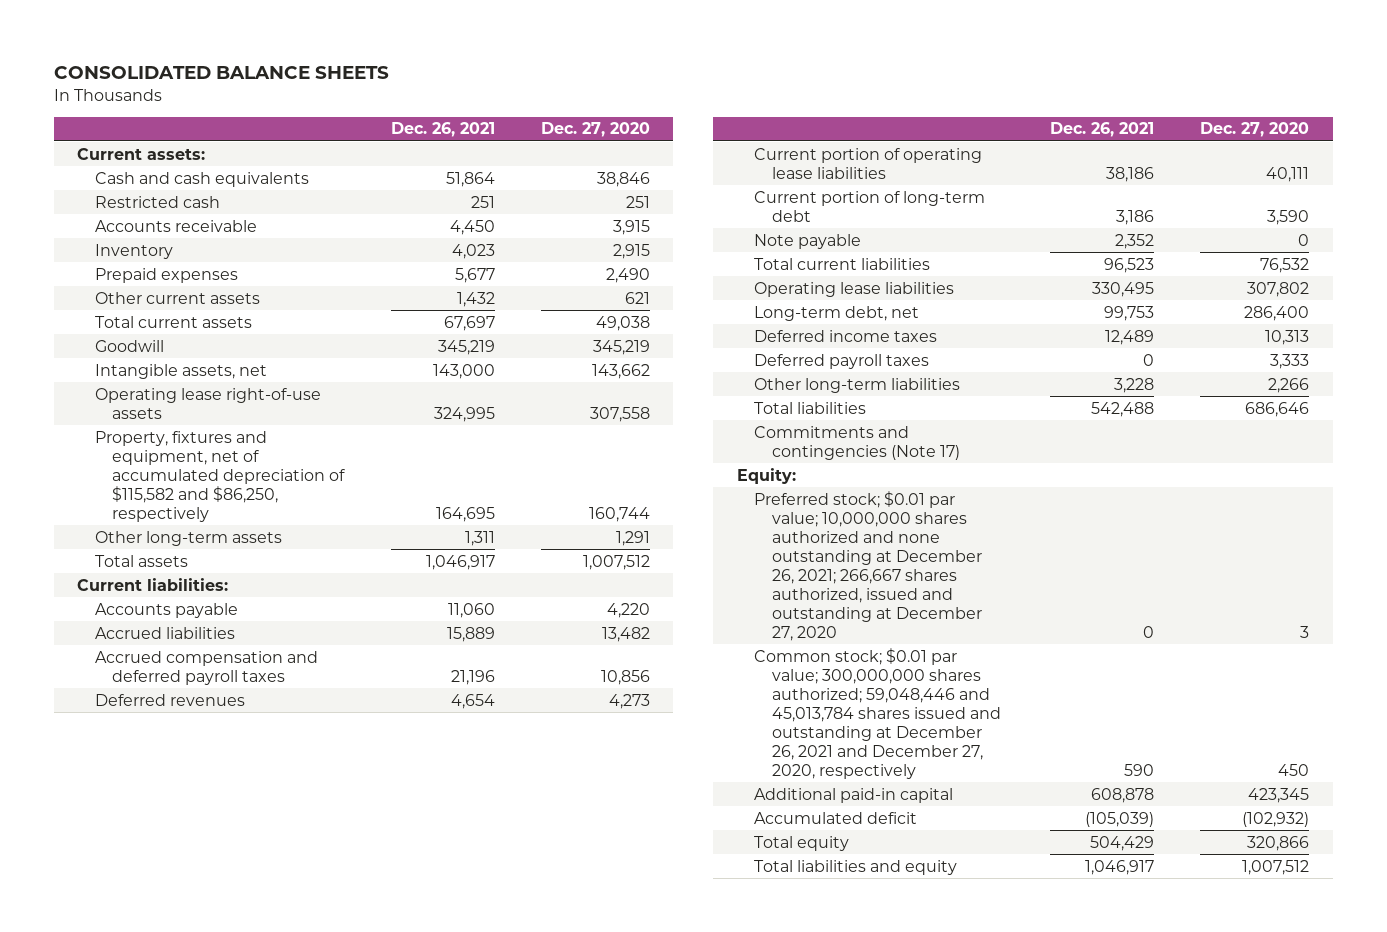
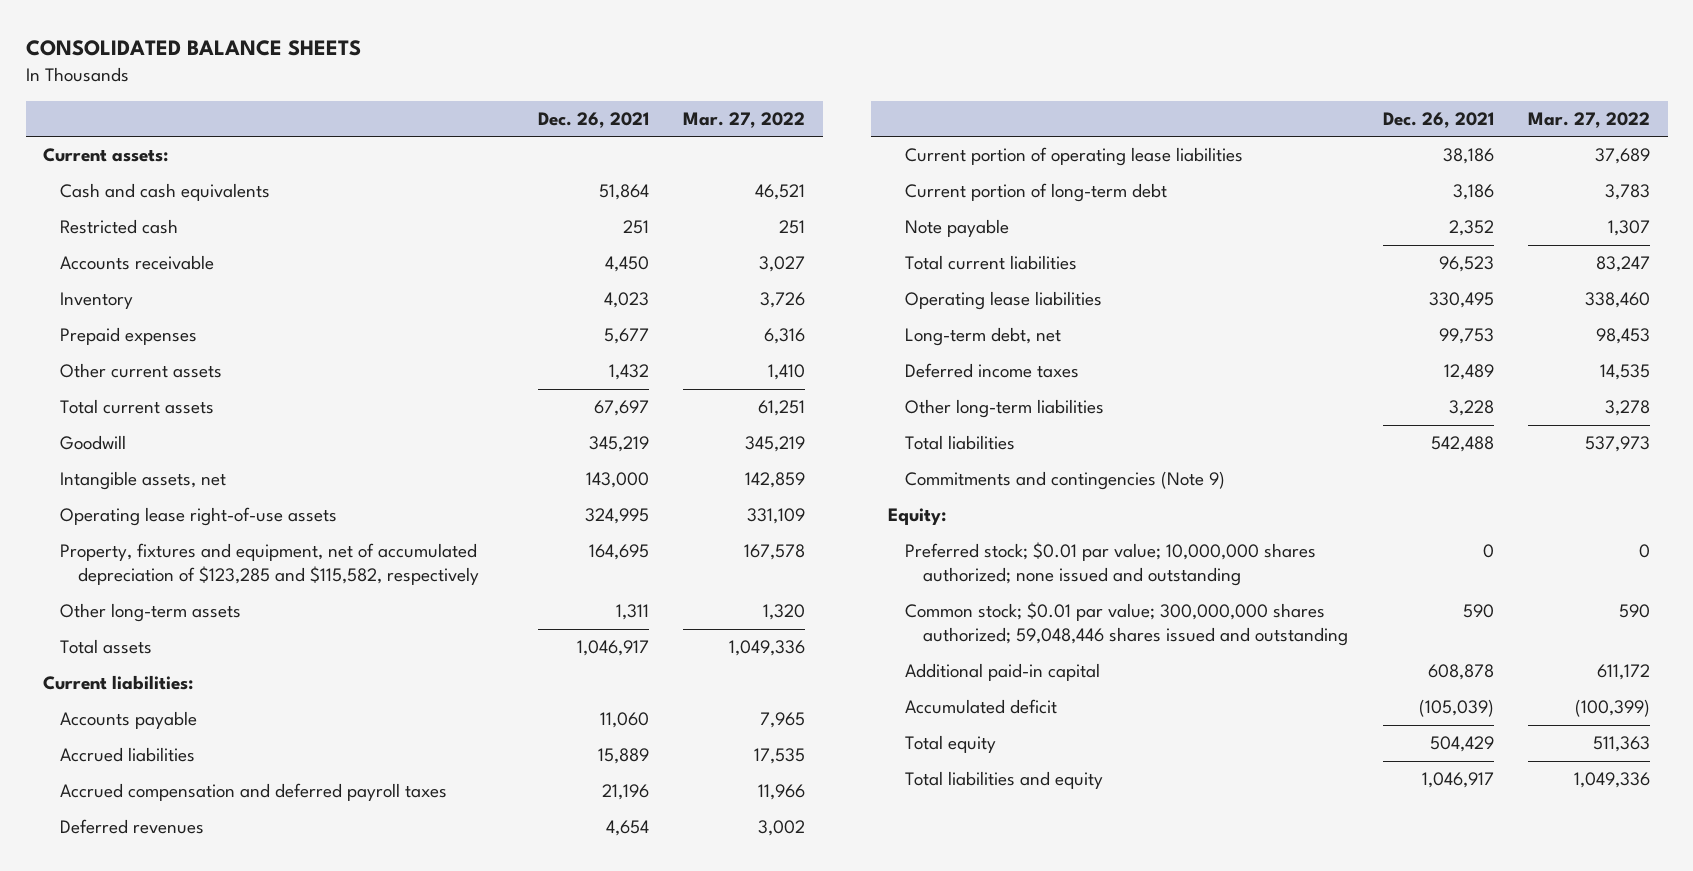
[541,122,651,138] Dec. 27, 2020 -> none
none -> [683,111,806,128] Mar. 27, 2022
[94,430,346,522] Property, fixtures and equipment, net of accumulated depreciation of $115,582 and $86,250, respectively -> [60,543,479,586] Property, fixtures and equipment, net of accumulated depreciation of $123,285 and $115,582, respectively
[754,353,930,369] Deferred payroll taxes -> none
[754,425,960,460] Commitments and contingencies (Note 17) -> [905,471,1226,491] Commitments and contingencies (Note 9)
[754,490,982,641] Preferred stock; $0.01 par value; 10,000,000 shares authorized and none outstanding at December 26, 2021; 266,667 shares authorized, issued and outstanding at December 27, 2020 -> [905,542,1317,587] Preferred stock; $0.01 par value; 10,000,000 shares authorized; none issued and outstanding
[754,647,1001,779] Common stock; $0.01 par value; 300,000,000 shares authorized; 59,048,446 and 45,013,784 shares issued and outstanding at December 26, 2021 and December 27, 2020, respectively -> [905,602,1348,647] Common stock; $0.01 par value; 300,000,000 shares authorized; 59,048,446 shares issued and outstanding

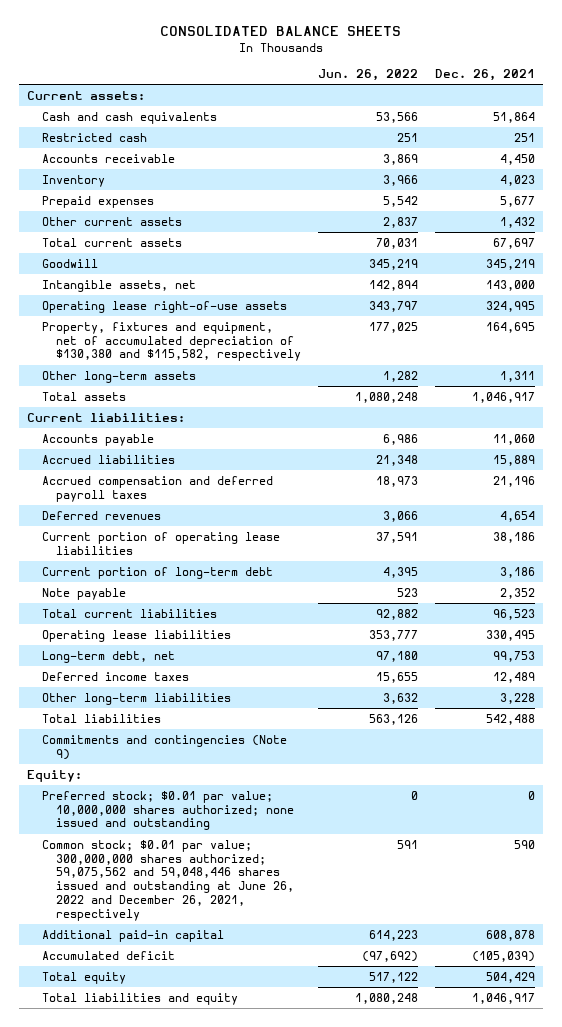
[683,111,806,128] Mar. 27, 2022 -> none
none -> [317,69,418,82] Jun. 26, 2022
[60,543,479,586] Property, fixtures and equipment, net of accumulated depreciation of $123,285 and $115,582, respectively -> [41,322,301,362] Property, fixtures and equipment, net of accumulated depreciation of $130,380 and $115,582, respectively
[905,602,1348,647] Common stock; $0.01 par value; 300,000,000 shares authorized; 59,048,446 shares issued and outstanding -> [41,840,294,921] Common stock; $0.01 par value; 300,000,000 shares authorized; 59,075,562 and 59,048,446 shares issued and outstanding at June 26, 2022 and December 26, 2021, respectively

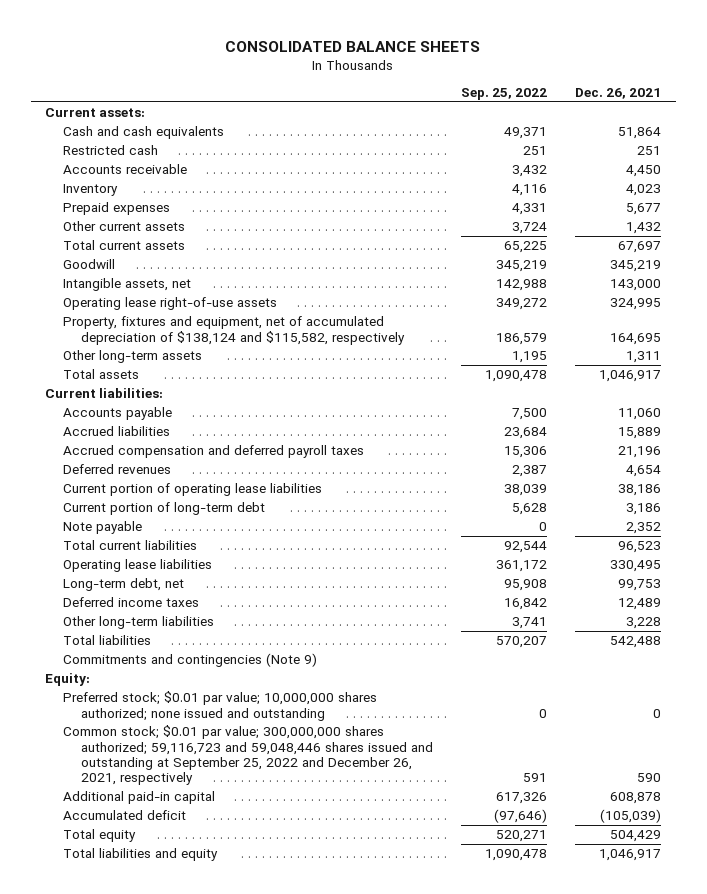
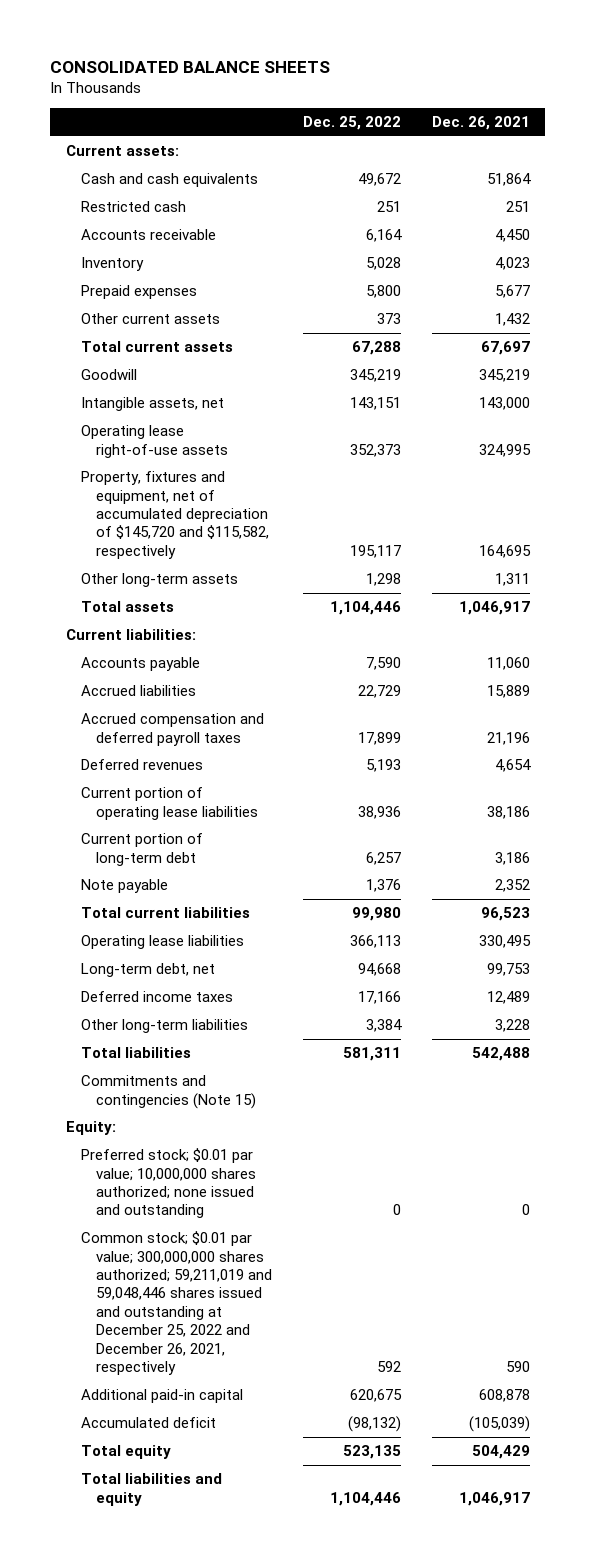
[460,88,547,101] Sep. 25, 2022 -> none
none -> [302,116,401,131] Dec. 25, 2022
[62,316,405,345] Property, fixtures and equipment, net of accumulated depreciation of $138,124 and $115,582, respectively -> [80,471,269,559] Property, fixtures and equipment, net of accumulated depreciation of $145,720 and $115,582, respectively
[62,653,317,668] Commitments and contingencies (Note 9) -> [80,1075,256,1109] Commitments and contingencies (Note 15)
[62,725,433,786] Common stock; $0.01 par value; 300,000,000 shares authorized; 59,116,723 and 59,048,446 shares issued and outstanding at September 25, 2022 and December 26, 2021, respectively -> [80,1231,272,1376] Common stock; $0.01 par value; 300,000,000 shares authorized; 59,211,019 and 59,048,446 shares issued and outstanding at December 25, 2022 and December 26, 2021, respectively

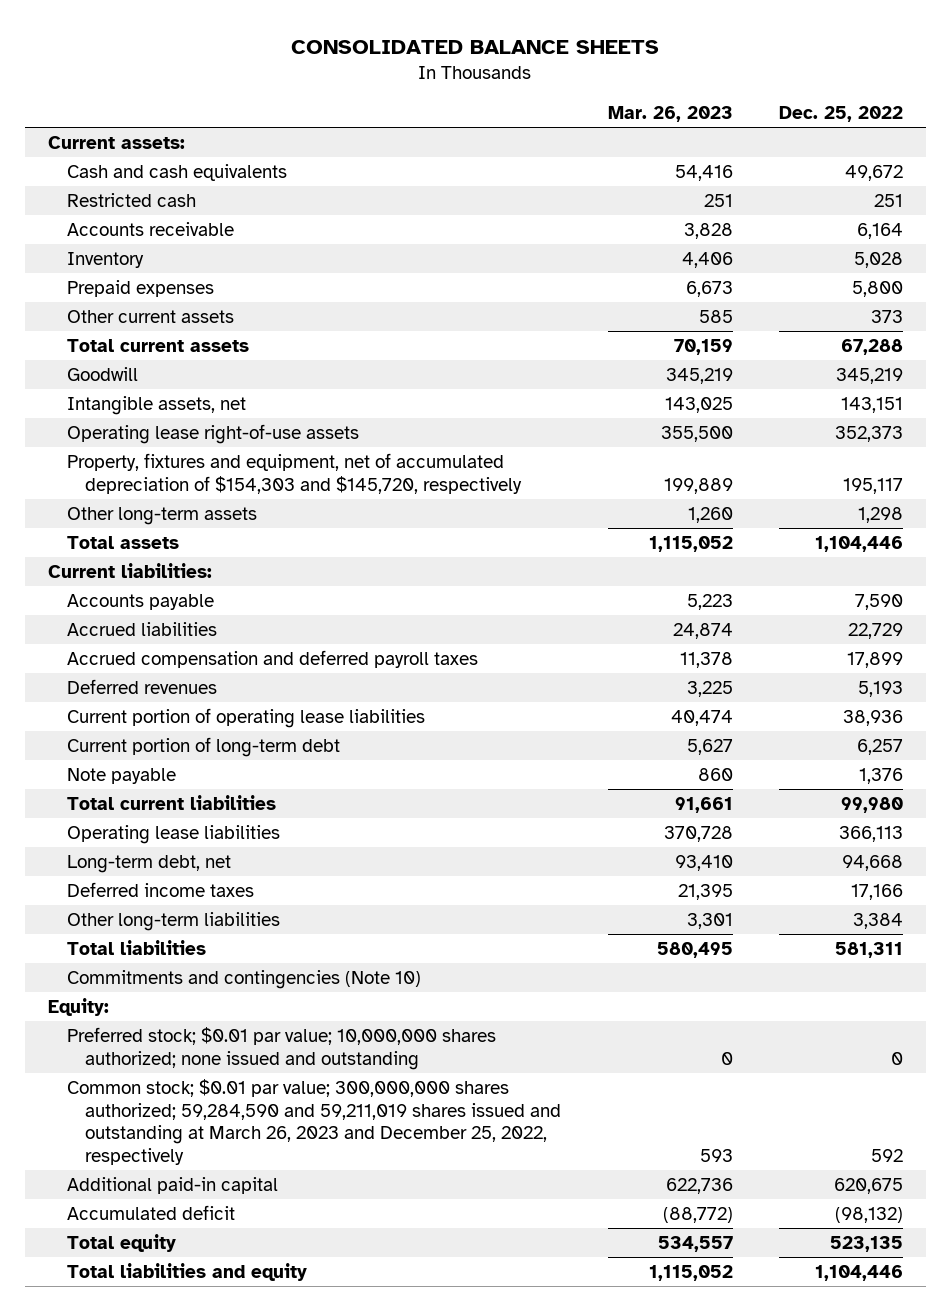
[431,116,530,131] Dec. 26, 2021 -> none
none -> [607,106,733,123] Mar. 26, 2023
[80,471,269,559] Property, fixtures and equipment, net of accumulated depreciation of $145,720 and $115,582, respectively -> [66,453,523,494] Property, fixtures and equipment, net of accumulated depreciation of $154,303 and $145,720, respectively
[80,1075,256,1109] Commitments and contingencies (Note 15) -> [66,970,421,990] Commitments and contingencies (Note 10)
[80,1231,272,1376] Common stock; $0.01 par value; 300,000,000 shares authorized; 59,211,019 and 59,048,446 shares issued and outstanding at December 25, 2022 and December 26, 2021, respectively -> [66,1079,562,1165] Common stock; $0.01 par value; 300,000,000 shares authorized; 59,284,590 and 59,211,019 shares issued and outstanding at March 26, 2023 and December 25, 2022, respectively

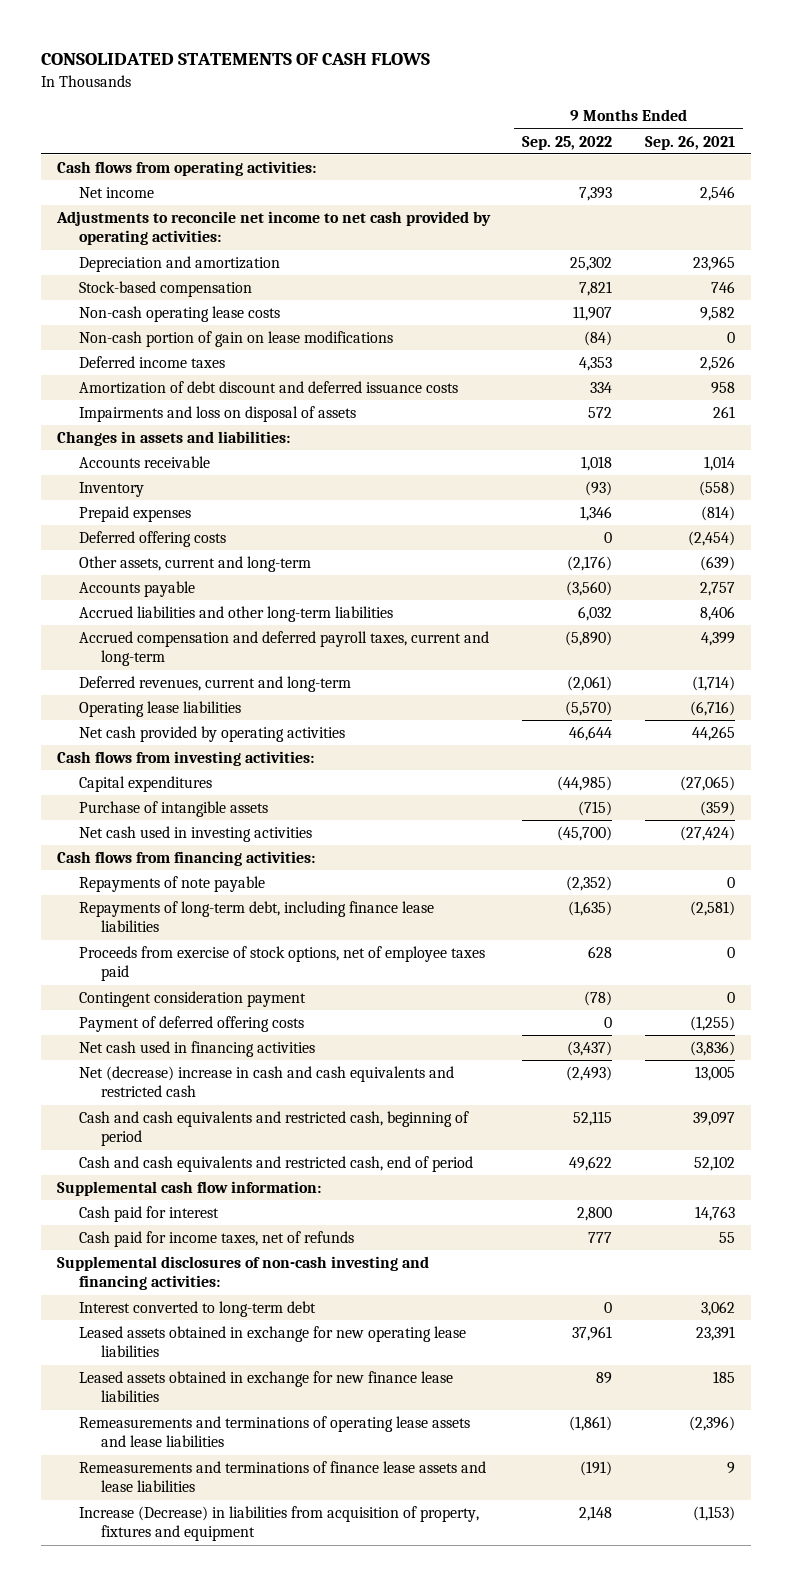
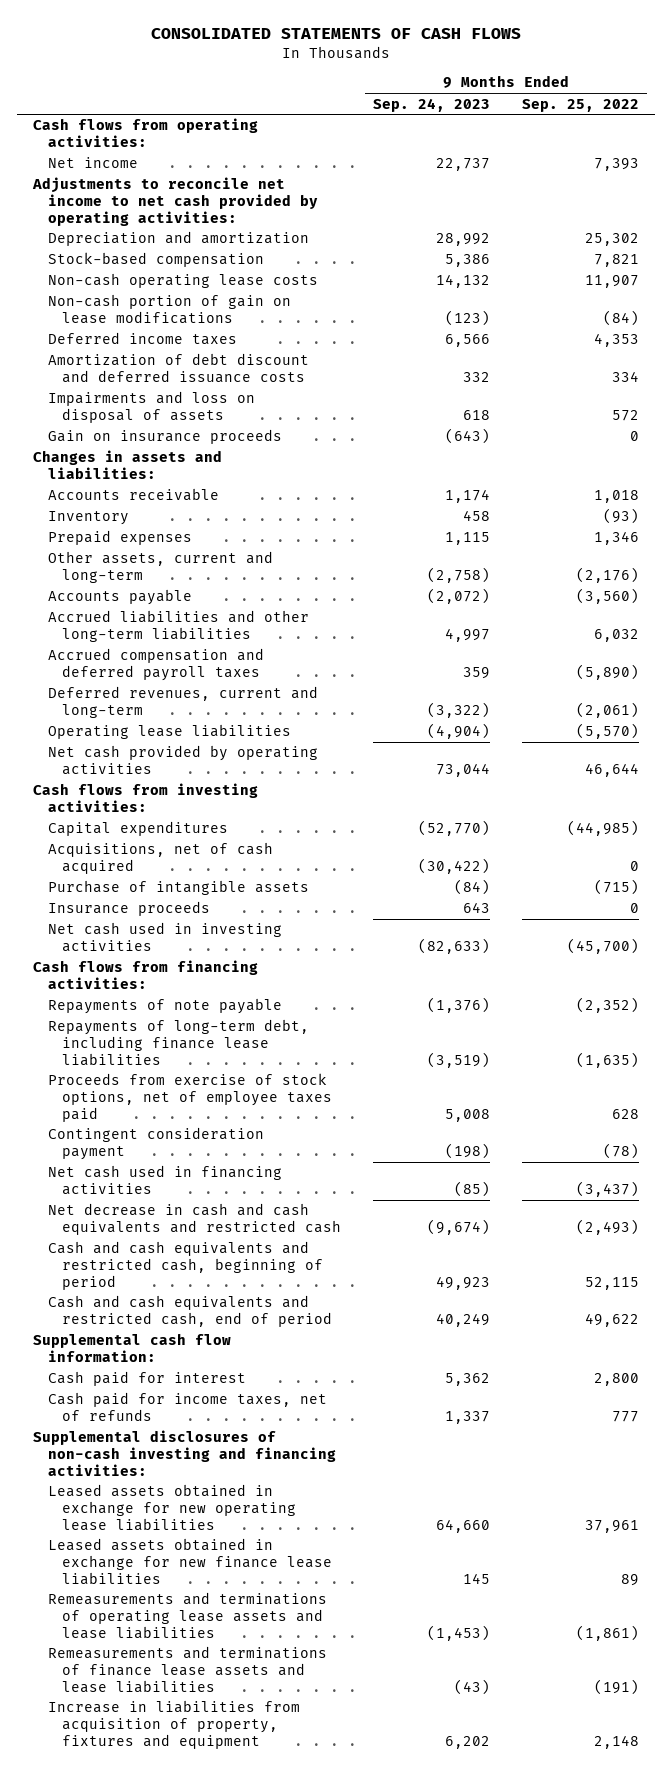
[645,135,736,150] Sep. 26, 2021 -> none
none -> [373,97,491,112] Sep. 24, 2023
none -> [47,429,282,445] Gain on insurance proceeds
[78,531,226,548] Deferred offering costs -> none
[78,631,489,667] Accrued compensation and deferred payroll taxes, current and long-term -> [47,648,264,682] Accrued compensation and deferred payroll taxes
none -> [47,842,273,875] Acquisitions, net of cash acquired
none -> [47,901,210,917] Insurance proceeds
[78,1016,304,1033] Payment of deferred offering costs -> none
[78,1066,454,1098] Net (decrease) increase in cash and cash equivalents and restricted cash -> [47,1203,342,1236] Net decrease in cash and cash equivalents and restricted cash
[78,1301,316,1318] Interest converted to long-term debt -> none
[78,1506,479,1542] Increase (Decrease) in liabilities from acquisition of property, fixtures and equipment -> [47,1700,300,1749] Increase in liabilities from acquisition of property, fixtures and equipment

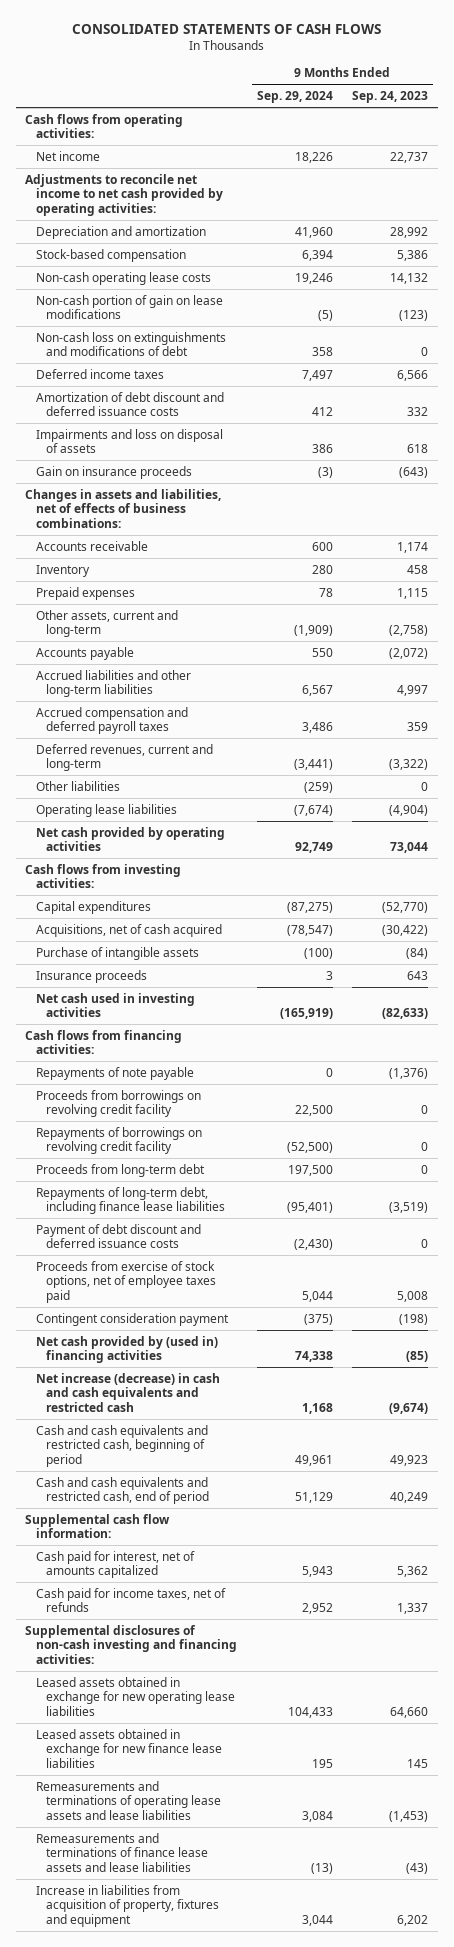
[521,98,639,112] Sep. 25, 2022 -> none
none -> [256,91,333,104] Sep. 29, 2024
none -> [35,331,226,357] Non-cash loss on extinguishments and modifications of debt
[32,450,222,480] Changes in assets and liabilities: -> [25,488,222,528] Changes in assets and liabilities, net of effects of business combinations:
none -> [35,780,120,791] Other liabilities
none -> [35,1089,201,1118] Proceeds from borrowings on revolving credit facility
none -> [35,1126,202,1155] Repayments of borrowings on revolving credit facility
none -> [35,1163,205,1177] Proceeds from long-term debt
none -> [35,1223,201,1249] Payment of debt discount and deferred issuance costs
[47,1165,282,1196] Net cash used in financing activities -> [35,1335,218,1364] Net cash provided by (used in) financing activities
[47,1203,342,1236] Net decrease in cash and cash equivalents and restricted cash -> [35,1372,220,1412] Net increase (decrease) in cash and cash equivalents and restricted cash
[47,1371,246,1387] Cash paid for interest -> [35,1550,195,1579] Cash paid for interest, net of amounts capitalized

